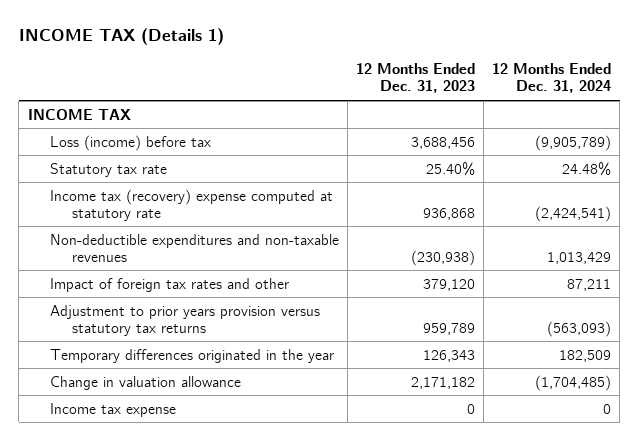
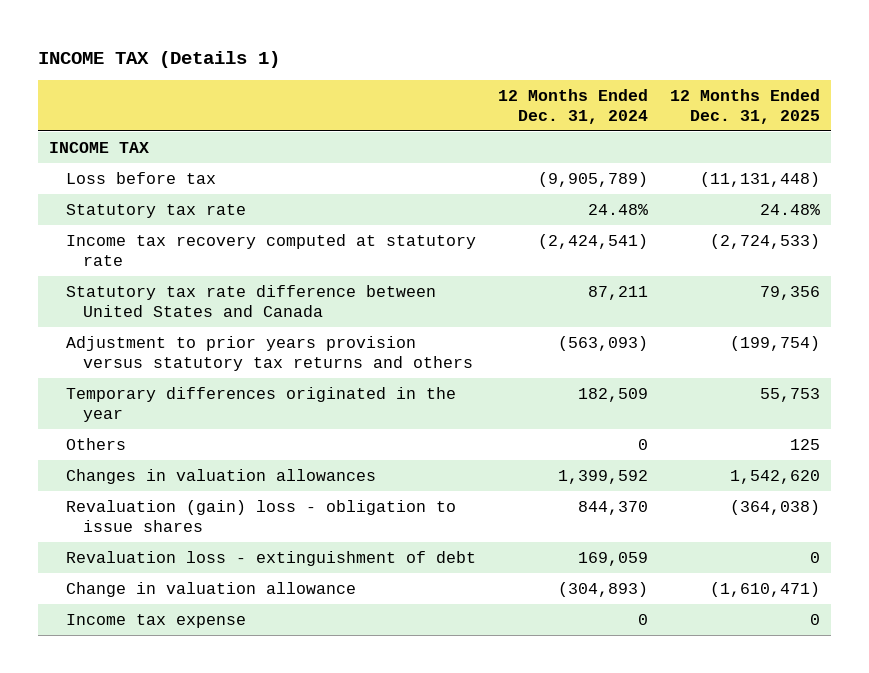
[355,63,475,94] 12 Months Ended Dec. 31, 2023 -> none
none -> [669,88,820,124] 12 Months Ended Dec. 31, 2025
[49,134,211,151] Loss (income) before tax -> [65,171,216,184] Loss before tax
[49,233,339,262] Non-deductible expenditures and non-taxable revenues -> none
[49,188,333,221] Income tax (recovery) expense computed at statutory rate -> [65,233,476,267] Income tax recovery computed at statutory rate
[49,277,289,292] Impact of foreign tax rates and other -> [65,284,436,318] Statutory tax rate difference between United States and Canada
[49,304,320,336] Adjustment to prior years provision versus statutory tax returns -> [65,335,473,372] Adjustment to prior years provision versus statutory tax returns and others
none -> [65,437,126,450] Others
none -> [65,468,376,484] Changes in valuation allowances
none -> [65,499,456,533] Revaluation (gain) loss - obligation to issue shares
none -> [65,550,476,566] Revaluation loss - extinguishment of debt
[535,374,612,391] (1,704,485) -> [557,581,648,597] (304,893)

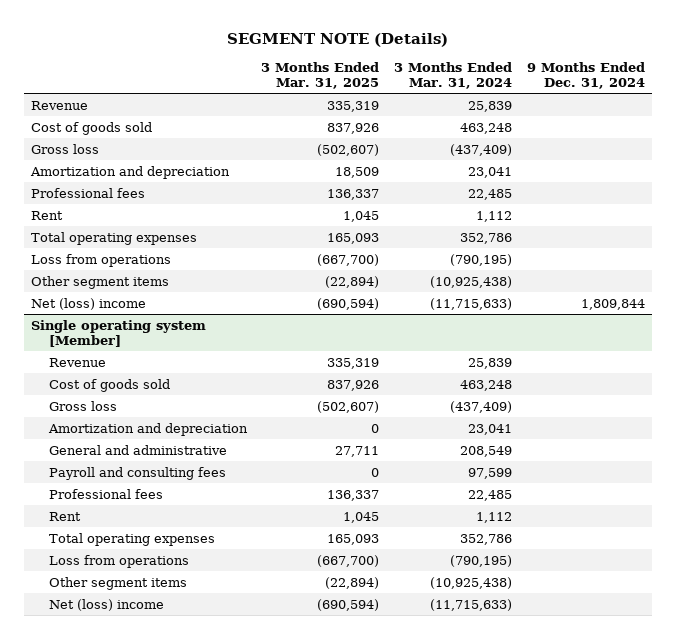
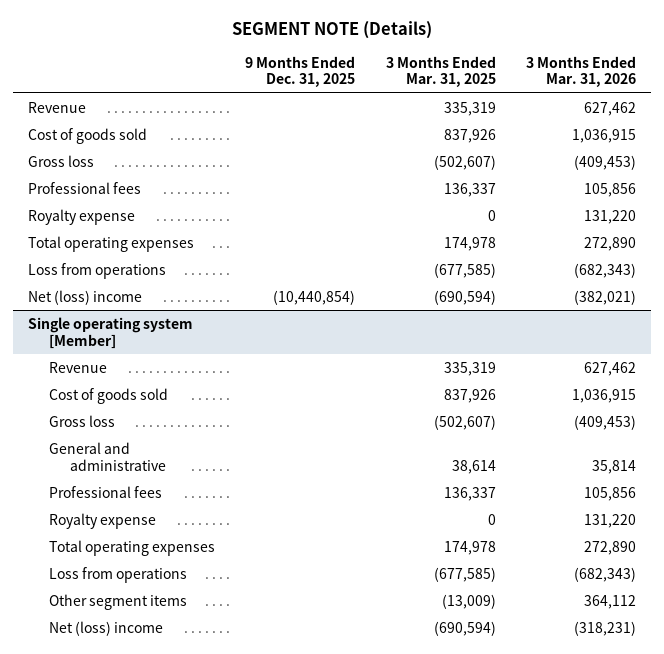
[394,61,513,89] 3 Months Ended Mar. 31, 2024 -> none
[526,61,645,89] 9 Months Ended Dec. 31, 2024 -> none
none -> [245,55,356,88] 9 Months Ended Dec. 31, 2025
none -> [526,55,637,88] 3 Months Ended Mar. 31, 2026
[30,165,231,179] Amortization and depreciation -> none
[31,210,64,220] Rent -> none
[31,275,170,289] Other segment items -> none
none -> [27,208,135,225] Royalty expense
[327,232,380,244] 165,093 -> [443,236,496,251] 174,978
[317,253,380,266] (667,700) -> [433,262,496,278] (677,585)
[47,422,248,436] Amortization and depreciation -> none
[48,466,226,480] Payroll and consulting fees -> none
[335,445,380,457] 27,711 -> [451,459,496,474] 38,614
[48,511,81,521] Rent -> none
none -> [48,512,156,529] Royalty expense
[327,533,380,545] 165,093 -> [443,540,496,555] 174,978
[317,554,380,567] (667,700) -> [433,566,496,582] (677,585)
[325,576,380,589] (22,894) -> [441,593,496,609] (13,009)

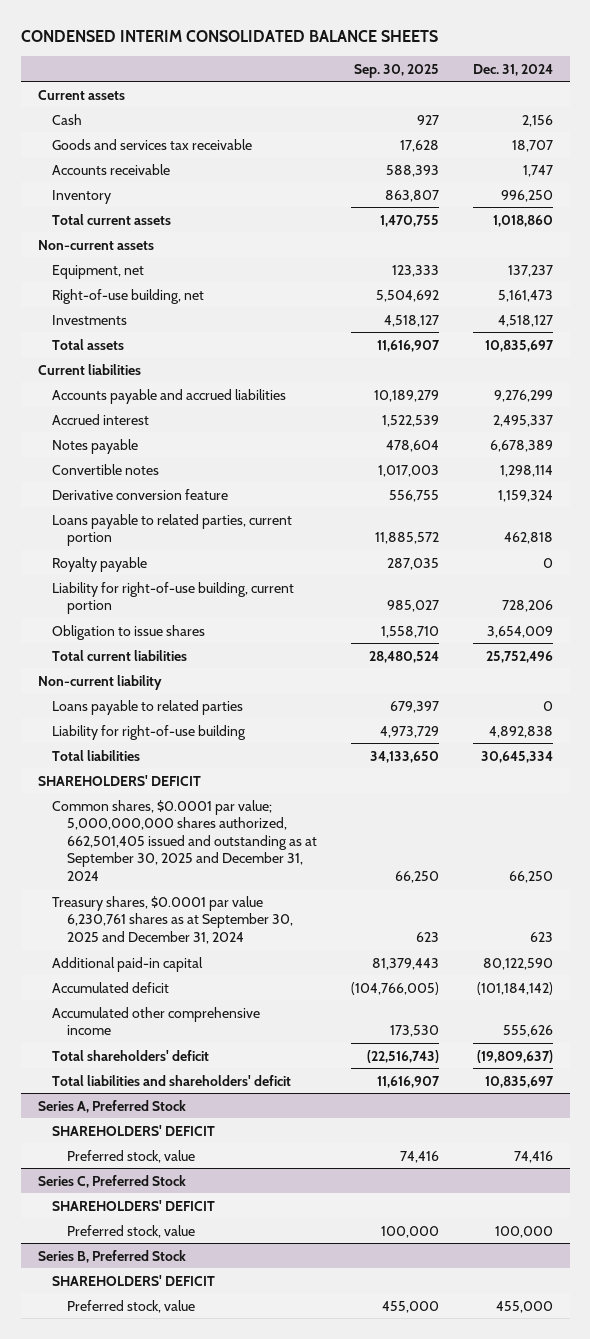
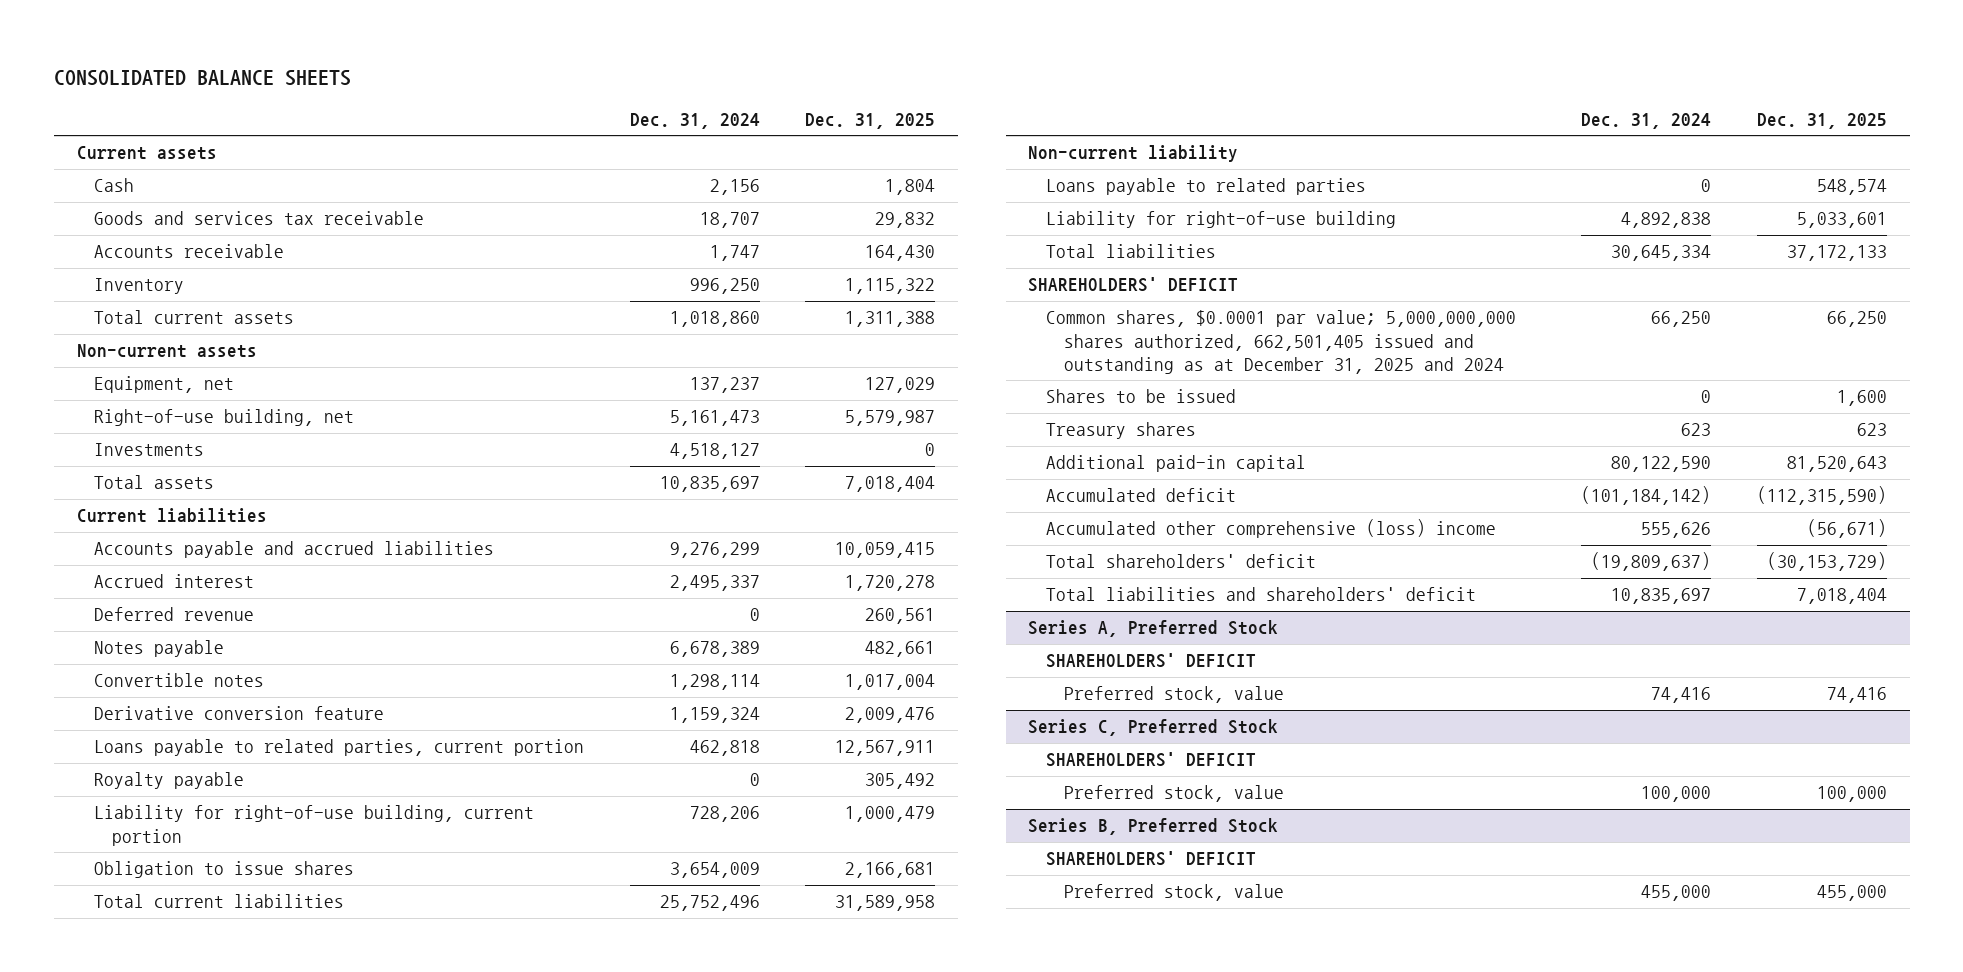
[20,30,438,43] CONDENSED INTERIM CONSOLIDATED BALANCE SHEETS -> [53,69,351,86] CONSOLIDATED BALANCE SHEETS
[353,63,439,78] Sep. 30, 2025 -> none
none -> [805,113,936,130] Dec. 31, 2025
none -> [94,607,255,622] Deferred revenue
[52,799,317,882] Common shares, $0.0001 par value; 5,000,000,000 shares authorized, 662,501,405 issued and outstanding as at September 30, 2025 and December 31, 2024 -> [1046,310,1517,375] Common shares, $0.0001 par value; 5,000,000,000 shares authorized, 662,501,405 issued and outstanding as at December 31, 2025 and 2024
none -> [1046,389,1237,404] Shares to be issued
[52,895,293,944] Treasury shares, $0.0001 par value 6,230,761 shares as at September 30, 2025 and December 31, 2024 -> [1046,422,1197,440] Treasury shares
[52,1006,261,1036] Accumulated other comprehensive income -> [1046,519,1497,539] Accumulated other comprehensive (loss) income

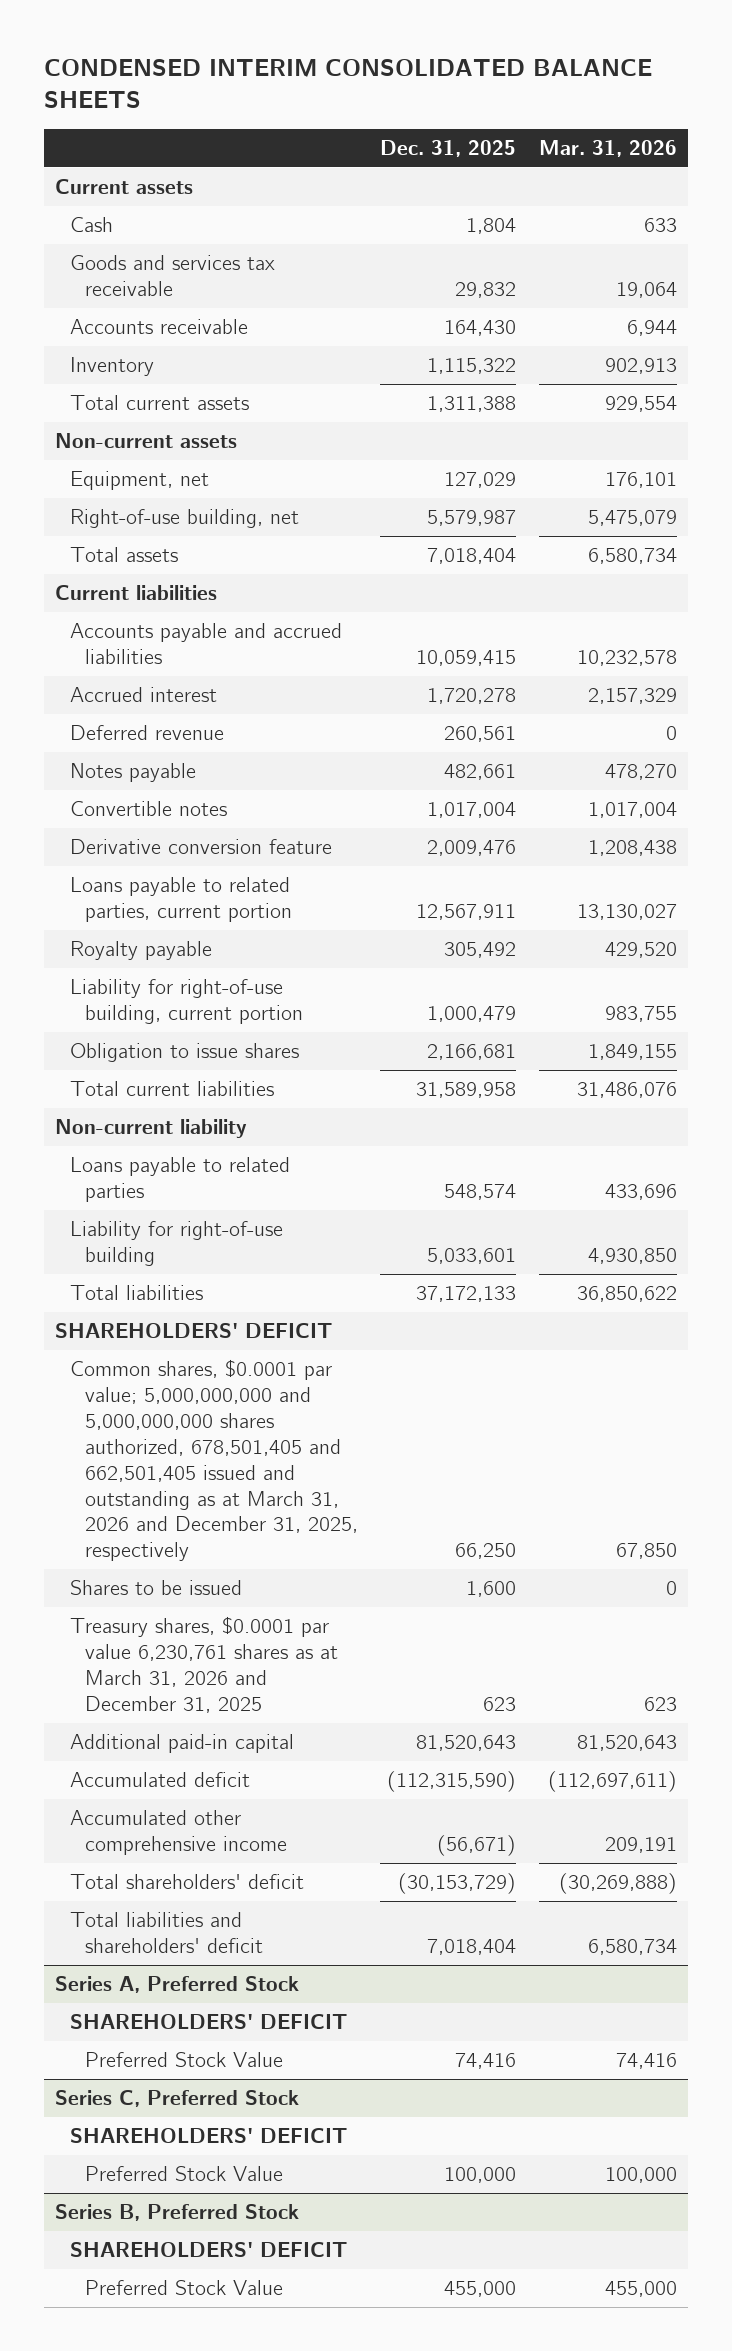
[53,69,351,86] CONSOLIDATED BALANCE SHEETS -> [43,58,652,108] CONDENSED INTERIM CONSOLIDATED BALANCE SHEETS
[629,113,760,130] Dec. 31, 2024 -> none
none -> [538,139,677,157] Mar. 31, 2026
[94,443,205,457] Investments -> none
[1046,310,1517,375] Common shares, $0.0001 par value; 5,000,000,000 shares authorized, 662,501,405 issued and outstanding as at December 31, 2025 and 2024 -> [69,1359,358,1562] Common shares, $0.0001 par value; 5,000,000,000 and 5,000,000,000 shares authorized, 678,501,405 and 662,501,405 issued and outstanding as at March 31, 2026 and December 31, 2025, respectively
[1046,422,1197,440] Treasury shares -> [69,1616,338,1713] Treasury shares, $0.0001 par value 6,230,761 shares as at March 31, 2026 and December 31, 2025
[1046,519,1497,539] Accumulated other comprehensive (loss) income -> [69,1810,287,1855] Accumulated other comprehensive income
[1063,686,1284,704] Preferred stock, value -> [84,2052,283,2068] Preferred Stock Value
[1063,785,1284,803] Preferred stock, value -> [84,2166,283,2182] Preferred Stock Value
[1063,884,1284,902] Preferred stock, value -> [84,2280,283,2296] Preferred Stock Value

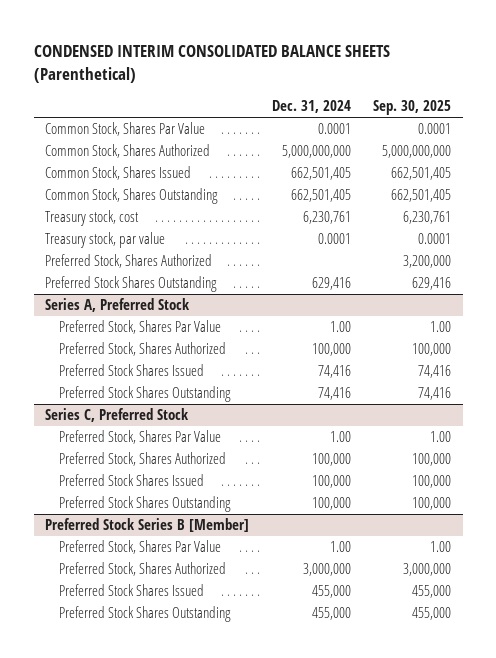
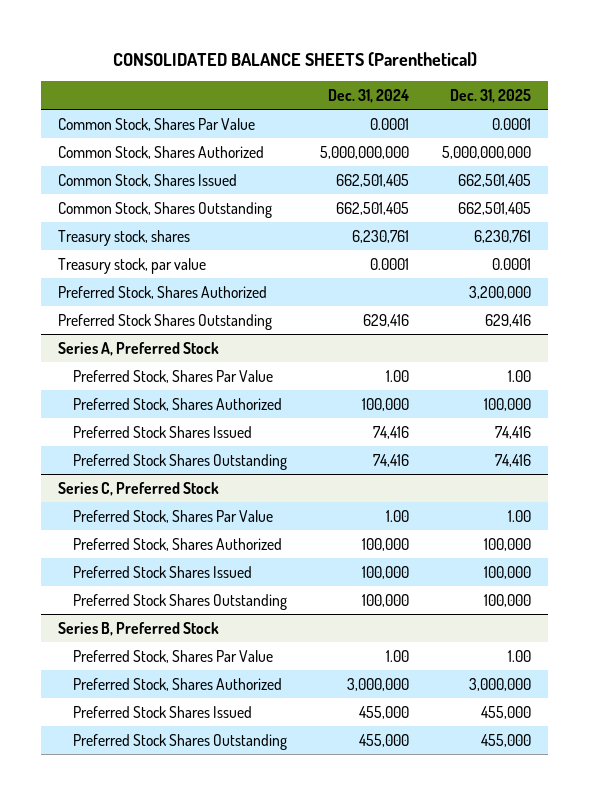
[33,44,390,83] CONDENSED INTERIM CONSOLIDATED BALANCE SHEETS (Parenthetical) -> [112,51,477,67] CONSOLIDATED BALANCE SHEETS (Parenthetical)
[373,100,452,116] Sep. 30, 2025 -> none
none -> [450,89,532,104] Dec. 31, 2025
[44,210,139,227] Treasury stock, cost -> [58,229,191,246] Treasury stock, shares
[44,518,249,533] Preferred Stock Series B [Member] -> [58,621,220,636] Series B, Preferred Stock

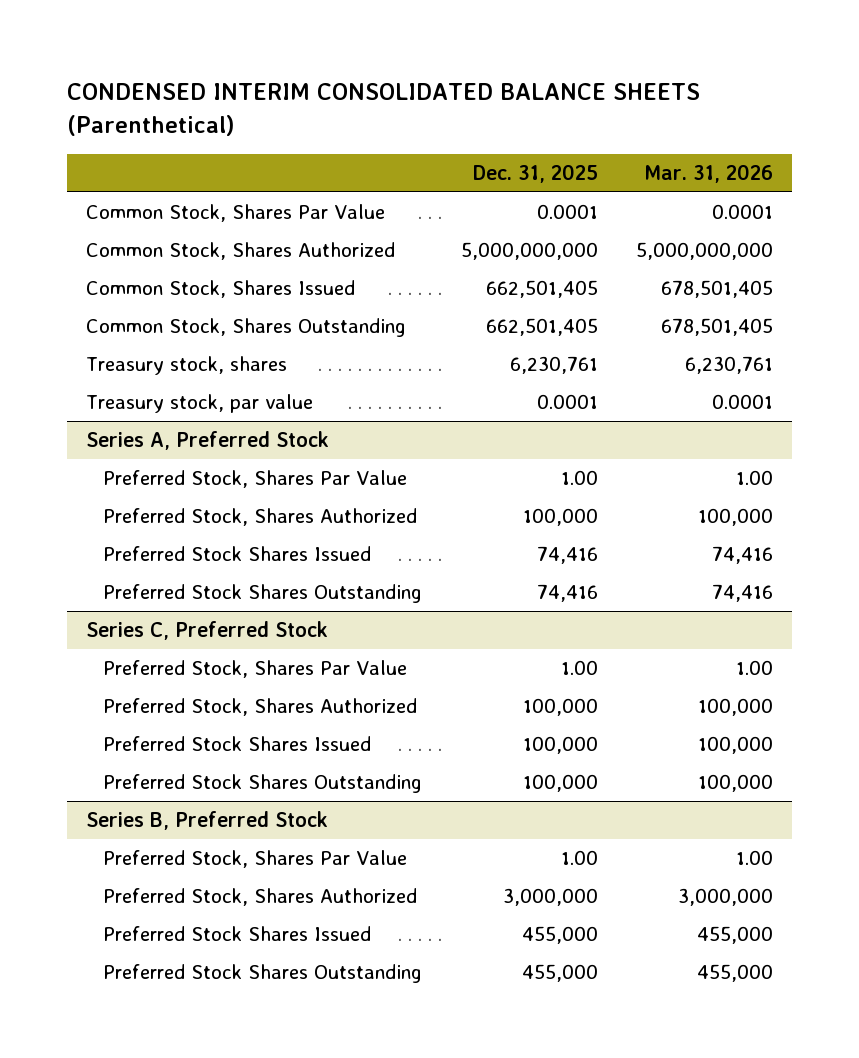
[112,51,477,67] CONSOLIDATED BALANCE SHEETS (Parenthetical) -> [67,82,701,136] CONDENSED INTERIM CONSOLIDATED BALANCE SHEETS (Parenthetical)
[327,89,409,104] Dec. 31, 2024 -> none
none -> [643,163,773,183] Mar. 31, 2026
[58,285,268,299] Preferred Stock, Shares Authorized -> none
[58,313,273,330] Preferred Stock Shares Outstanding -> none

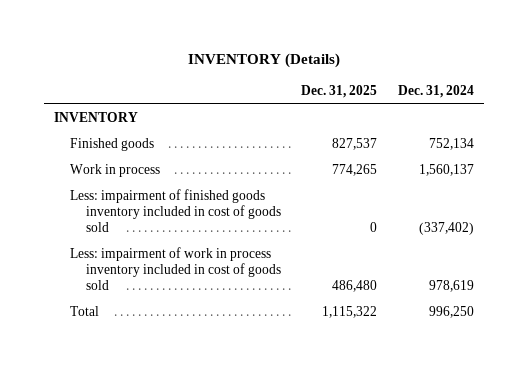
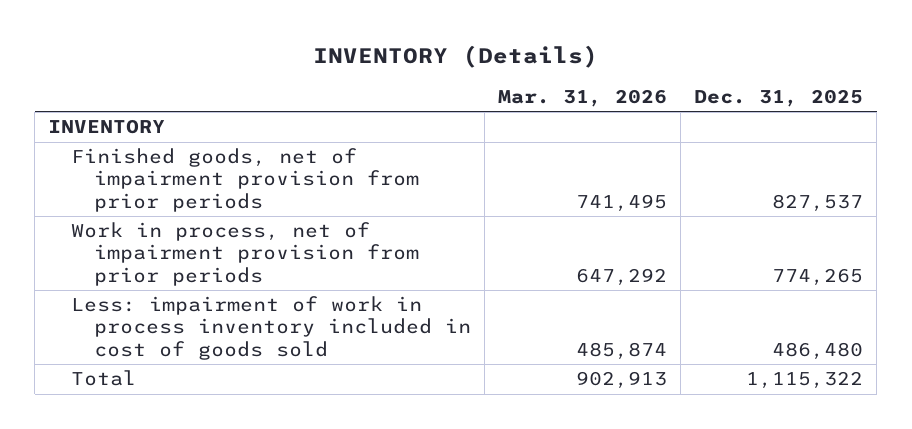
[398,84,475,98] Dec. 31, 2024 -> none
none -> [498,88,668,107] Mar. 31, 2026
[69,189,281,233] Less: impairment of finished goods inventory included in cost of goods sold -> none
[69,138,154,152] Finished goods -> [71,148,420,212] Finished goods, net of impairment provision from prior periods
[69,164,160,178] Work in process -> [71,222,420,286] Work in process, net of impairment provision from prior periods

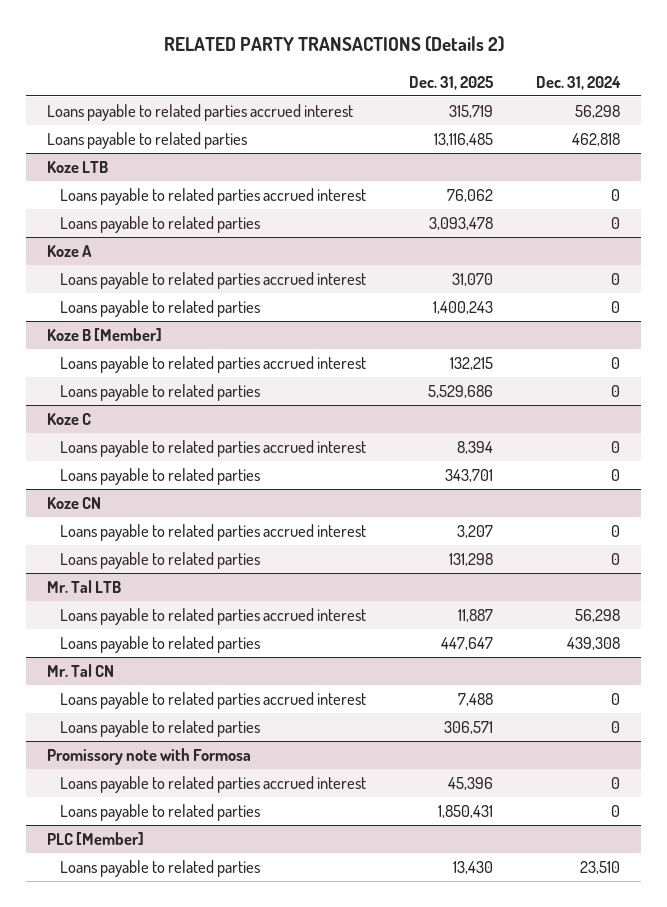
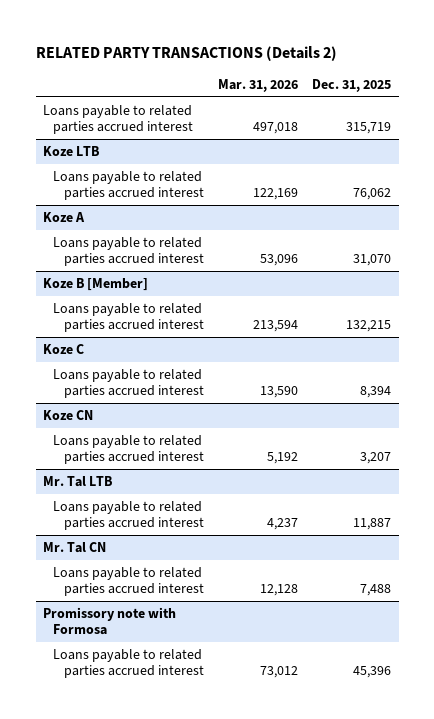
[535,75,621,90] Dec. 31, 2024 -> none
none -> [217,78,298,92] Mar. 31, 2026
[47,131,248,149] Loans payable to related parties -> none
[59,215,260,233] Loans payable to related parties -> none
[59,299,260,317] Loans payable to related parties -> none
[59,383,260,401] Loans payable to related parties -> none
[59,467,260,485] Loans payable to related parties -> none
[59,551,260,569] Loans payable to related parties -> none
[59,635,260,653] Loans payable to related parties -> none
[59,719,260,737] Loans payable to related parties -> none
[59,803,260,821] Loans payable to related parties -> none
[47,831,145,845] PLC [Member] -> none
[59,859,260,877] Loans payable to related parties -> none

